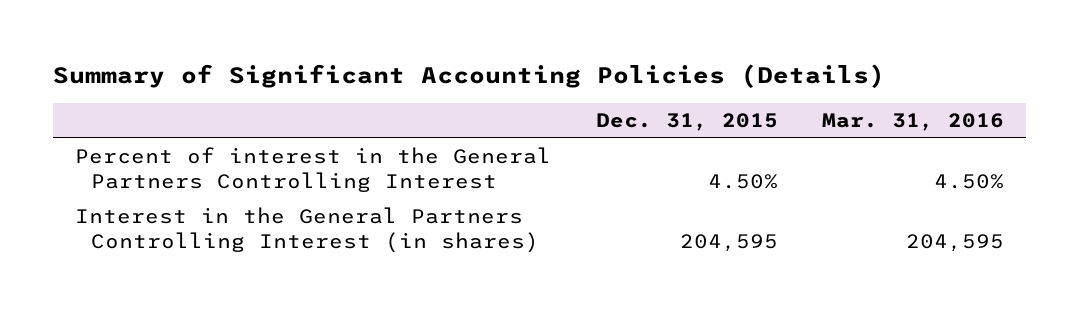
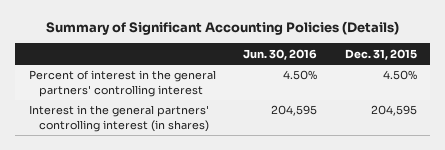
[822,113,1005,132] Mar. 31, 2016 -> none
none -> [243,48,318,60] Jun. 30, 2016
[75,147,552,192] Percent of interest in the General Partners Controlling Interest -> [28,70,216,97] Percent of interest in the general partners' controlling interest
[75,207,539,253] Interest in the General Partners Controlling Interest (in shares) -> [28,105,210,132] Interest in the general partners' controlling interest (in shares)

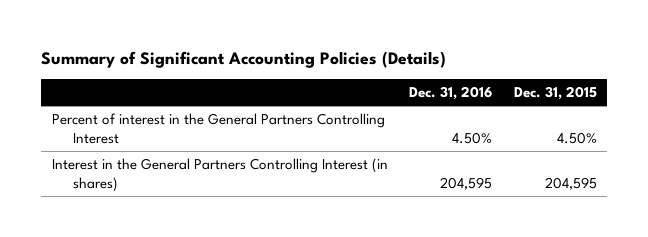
[243,48,318,60] Jun. 30, 2016 -> none
none -> [409,86,493,101] Dec. 31, 2016
[28,70,216,97] Percent of interest in the general partners' controlling interest -> [51,112,385,144] Percent of interest in the General Partners Controlling Interest
[28,105,210,132] Interest in the general partners' controlling interest (in shares) -> [51,157,388,192] Interest in the General Partners Controlling Interest (in shares)

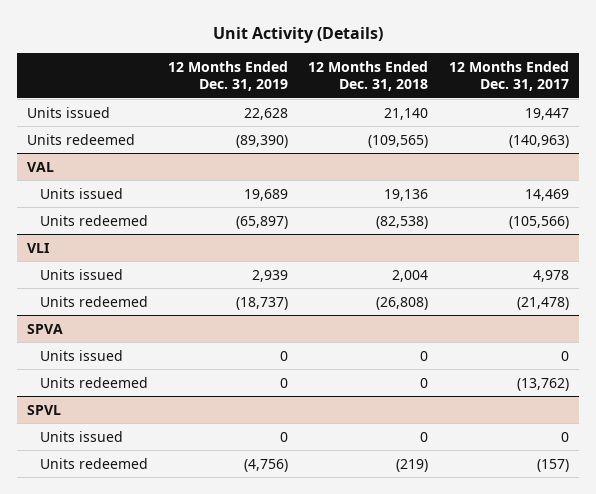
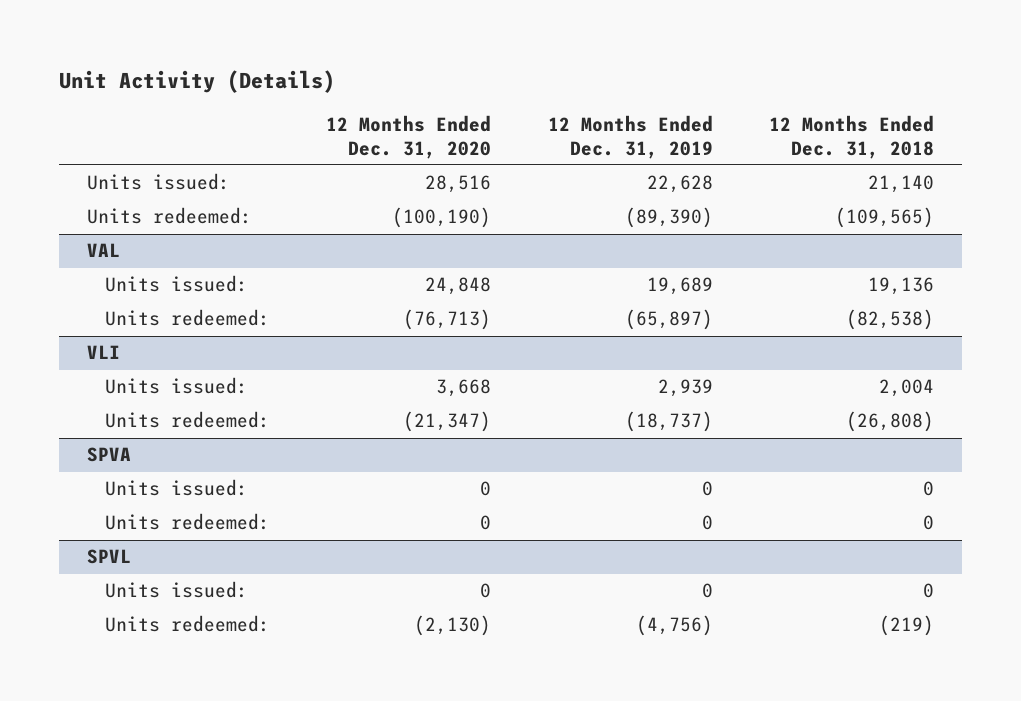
[448,60,569,91] 12 Months Ended Dec. 31, 2017 -> none
none -> [326,114,492,159] 12 Months Ended Dec. 31, 2020
[27,106,111,118] Units issued -> [87,173,231,191] Units issued:
[27,133,136,145] Units redeemed -> [87,207,253,225] Units redeemed:
[39,187,123,199] Units issued -> [105,275,249,293] Units issued:
[39,214,148,226] Units redeemed -> [105,309,271,327] Units redeemed:
[39,268,123,280] Units issued -> [105,377,249,395] Units issued:
[39,295,148,307] Units redeemed -> [105,411,271,429] Units redeemed:
[39,349,123,361] Units issued -> [105,479,249,497] Units issued:
[39,376,148,388] Units redeemed -> [105,513,271,531] Units redeemed:
[39,430,123,442] Units issued -> [105,581,249,599] Units issued:
[39,457,148,469] Units redeemed -> [105,615,271,633] Units redeemed:

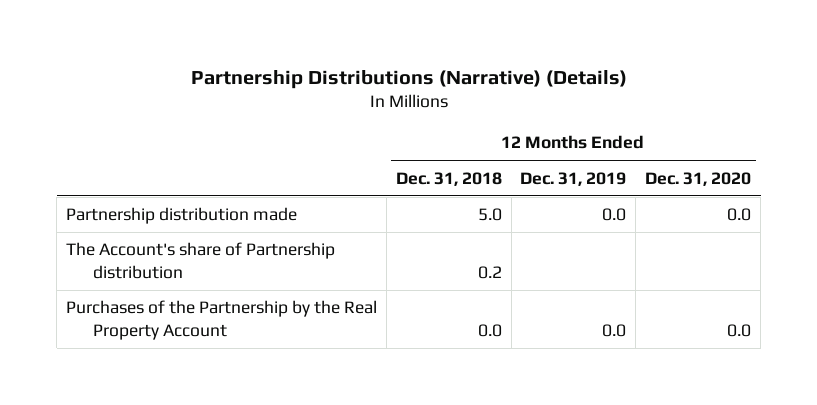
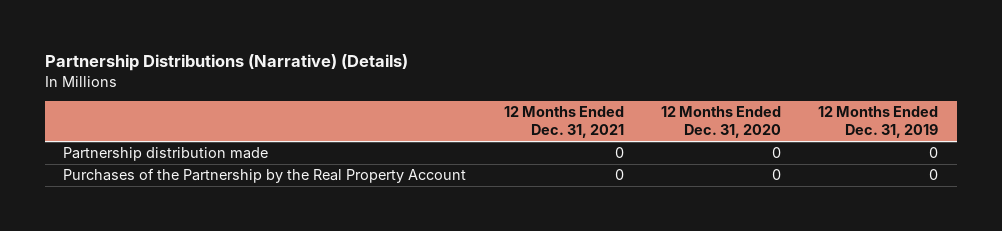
[395,171,502,186] Dec. 31, 2018 -> none
none -> [503,106,624,139] 12 Months Ended Dec. 31, 2021
[65,242,335,279] The Account's share of Partnership distribution -> none
[602,208,627,222] 0.0 -> [929,147,939,159] 0
[727,208,752,222] 0.0 -> [772,147,782,159] 0
[602,323,627,337] 0.0 -> [929,169,939,181] 0
[727,323,752,337] 0.0 -> [772,169,782,181] 0

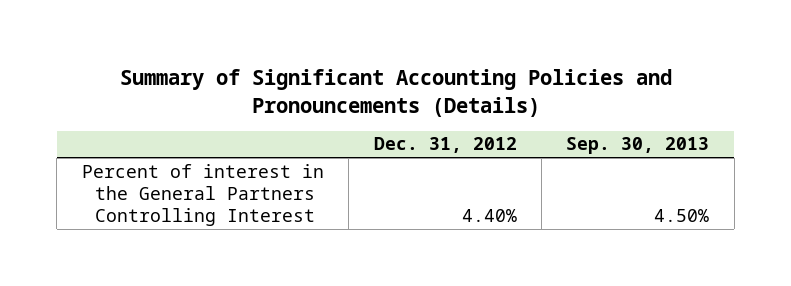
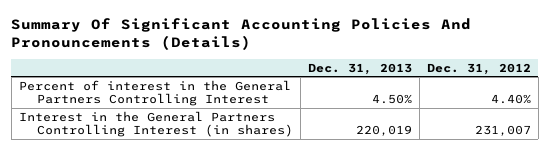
[119,68,672,117] Summary of Significant Accounting Policies and Pronouncements (Details) -> [11,18,472,51] Summary Of Significant Accounting Policies And Pronouncements (Details)
[566,137,710,155] Sep. 30, 2013 -> none
none -> [307,62,412,75] Dec. 31, 2013
none -> [18,110,293,138] Interest in the General Partners Controlling Interest (in shares)

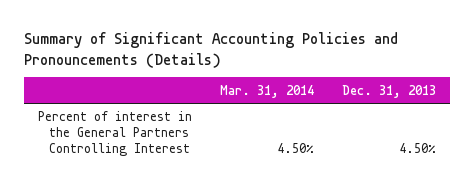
[11,18,472,51] Summary Of Significant Accounting Policies And Pronouncements (Details) -> [24,32,399,68] Summary of Significant Accounting Policies and Pronouncements (Details)
[426,62,531,75] Dec. 31, 2012 -> none
none -> [220,84,315,98] Mar. 31, 2014
[18,110,293,138] Interest in the General Partners Controlling Interest (in shares) -> none

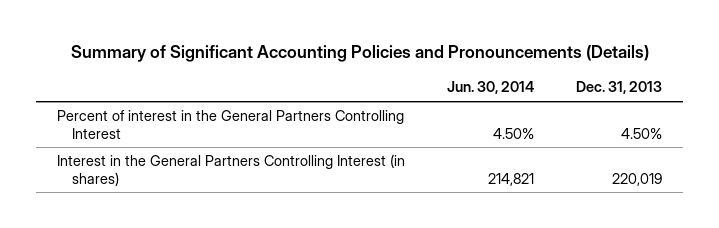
[220,84,315,98] Mar. 31, 2014 -> none
none -> [447,81,535,95] Jun. 30, 2014
none -> [56,154,405,186] Interest in the General Partners Controlling Interest (in shares)

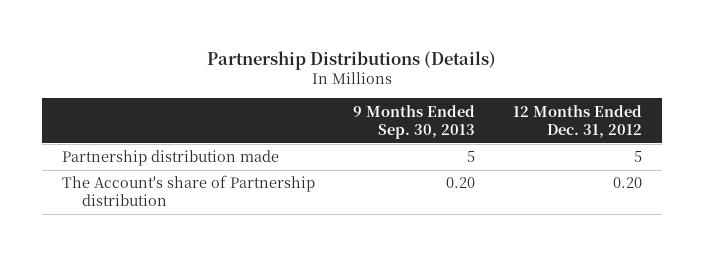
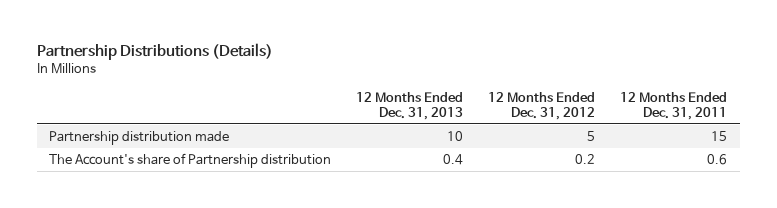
[352,104,475,139] 9 Months Ended Sep. 30, 2013 -> none
none -> [356,91,464,120] 12 Months Ended Dec. 31, 2013
none -> [620,91,728,120] 12 Months Ended Dec. 31, 2011
[613,177,643,189] 0.20 -> [575,154,596,165] 0.2

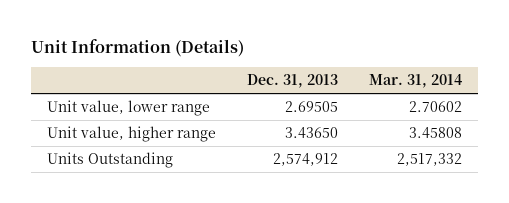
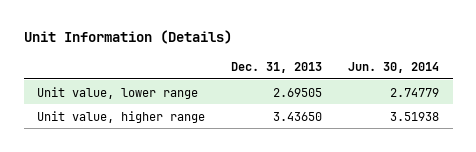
[369,74,463,89] Mar. 31, 2014 -> none
none -> [348,61,440,73] Jun. 30, 2014
[46,152,173,169] Units Outstanding -> none

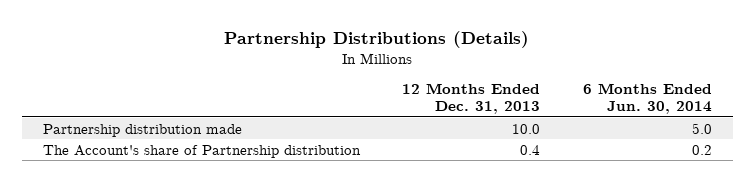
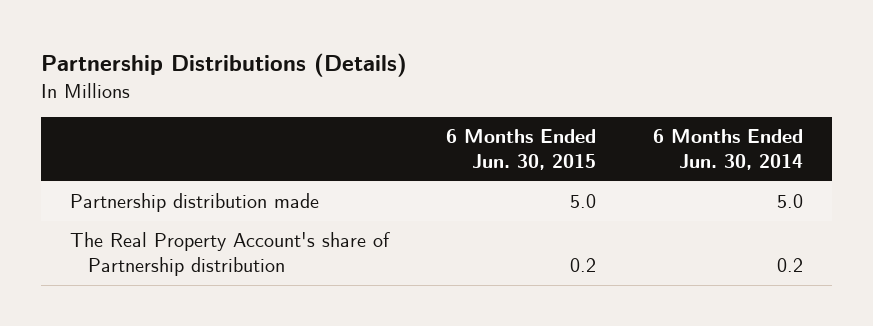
[402,82,541,114] 12 Months Ended Dec. 31, 2013 -> none
none -> [445,129,596,171] 6 Months Ended Jun. 30, 2015
[43,144,362,158] The Account's share of Partnership distribution -> [69,232,390,277] The Real Property Account's share of Partnership distribution

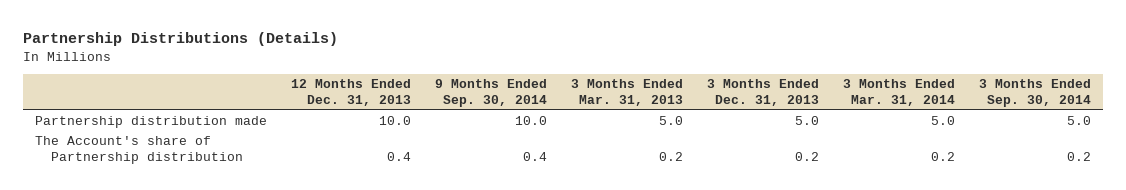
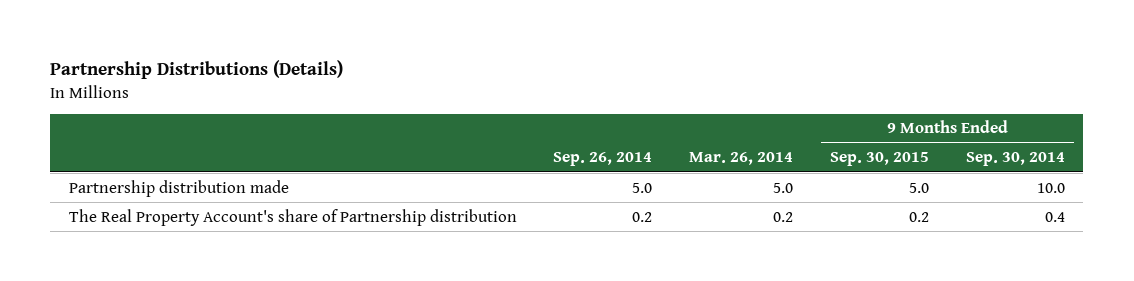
[291,79,412,106] 12 Months Ended Dec. 31, 2013 -> none
[571,79,684,106] 3 Months Ended Mar. 31, 2013 -> none
[707,79,820,106] 3 Months Ended Dec. 31, 2013 -> none
[843,79,956,106] 3 Months Ended Mar. 31, 2014 -> none
[979,79,1092,107] 3 Months Ended Sep. 30, 2014 -> none
none -> [553,152,653,167] Sep. 26, 2014
none -> [689,152,794,166] Mar. 26, 2014
none -> [830,152,930,167] Sep. 30, 2015
[34,136,243,165] The Account's share of Partnership distribution -> [68,208,517,226] The Real Property Account's share of Partnership distribution

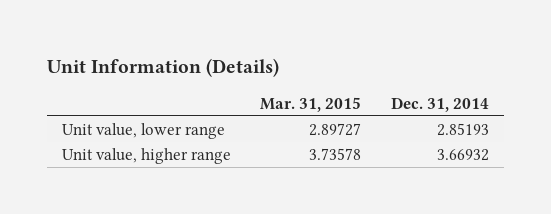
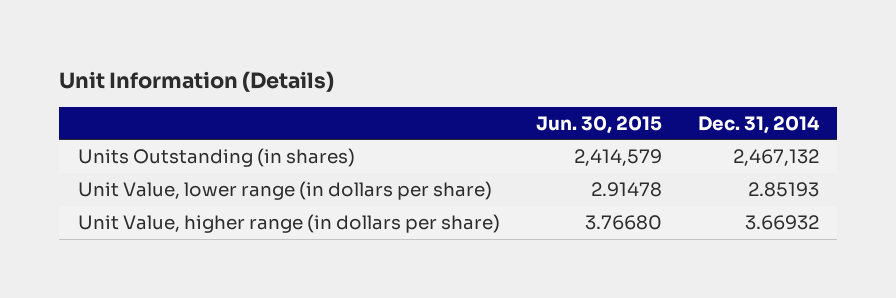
[260,96,362,112] Mar. 31, 2015 -> none
none -> [535,115,662,134] Jun. 30, 2015
none -> [77,148,355,168] Units Outstanding (in shares)
[61,123,225,140] Unit value, lower range -> [77,181,492,201] Unit Value, lower range (in dollars per share)
[61,148,231,165] Unit value, higher range -> [77,214,500,234] Unit Value, higher range (in dollars per share)

